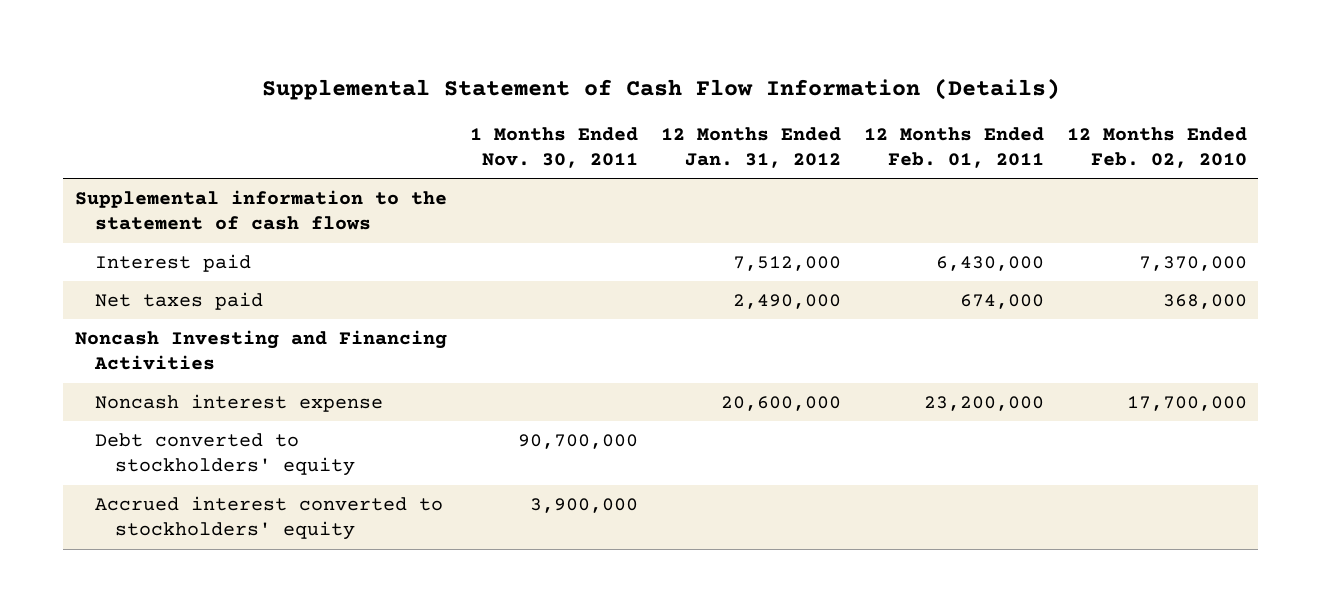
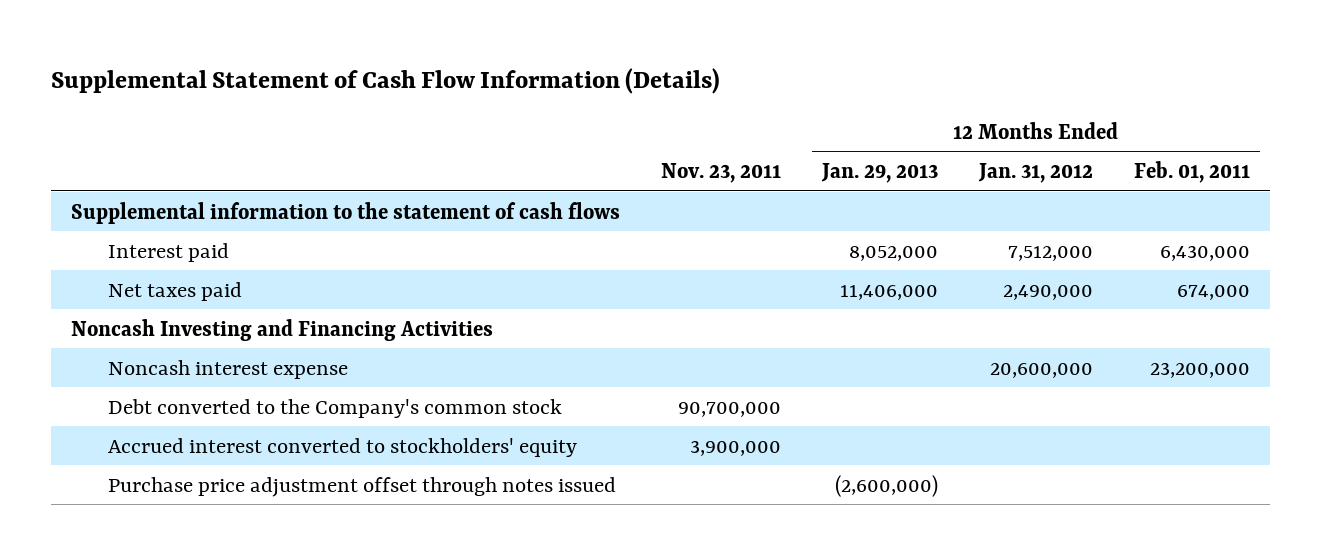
[469,126,638,169] 1 Months Ended Nov. 30, 2011 -> none
[1066,126,1247,169] 12 Months Ended Feb. 02, 2010 -> none
none -> [661,163,782,184] Nov. 23, 2011
none -> [821,163,939,184] Jan. 29, 2013
[94,433,355,477] Debt converted to stockholders' equity -> [108,398,563,418] Debt converted to the Company's common stock
none -> [108,476,617,497] Purchase price adjustment offset through notes issued

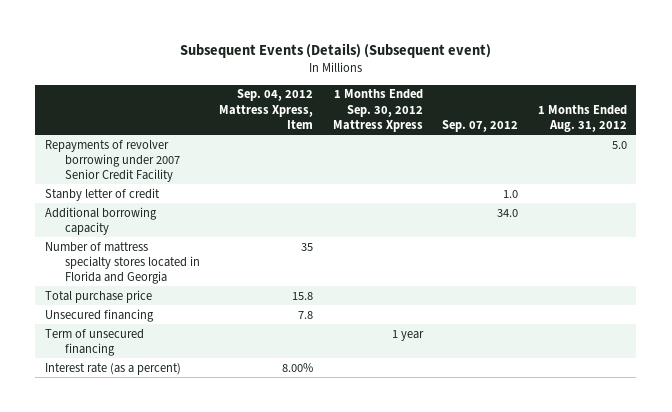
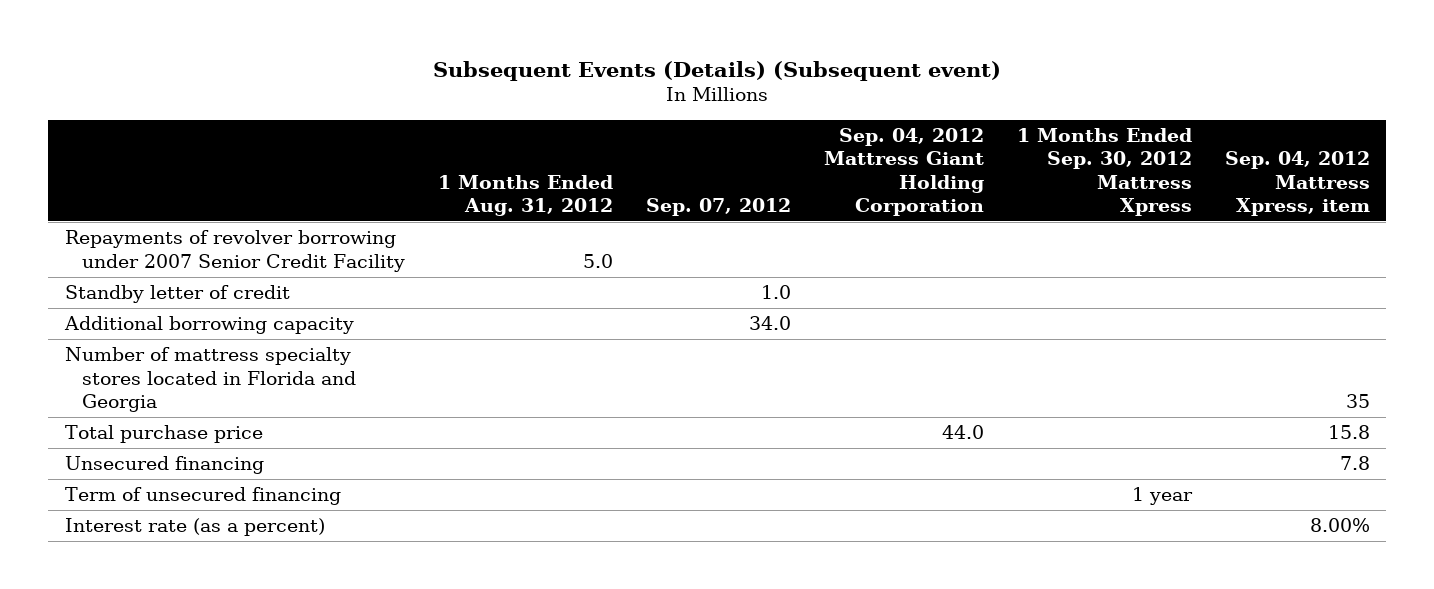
[219,89,314,129] Sep. 04, 2012 Mattress Xpress, Item -> none
none -> [823,128,984,216] Sep. 04, 2012 Mattress Giant Holding Corporation
none -> [1224,151,1370,216] Sep. 04, 2012 Mattress Xpress, item
[45,187,161,201] Stanby letter of credit -> [64,285,290,304] Standby letter of credit

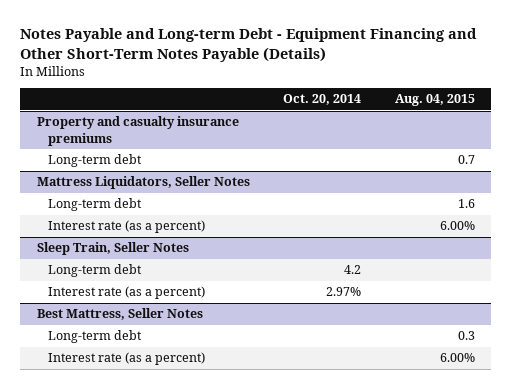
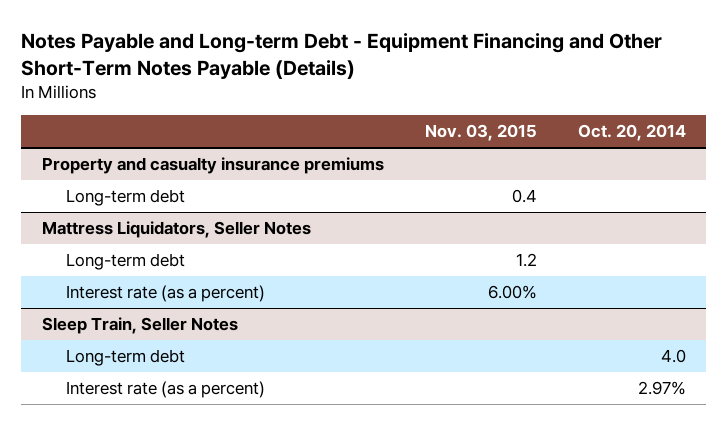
[394,94,475,107] Aug. 04, 2015 -> none
none -> [424,124,537,142] Nov. 03, 2015
[344,265,362,275] 4.2 -> [660,349,686,364] 4.0
[36,308,203,321] Best Mattress, Seller Notes -> none
[48,330,143,344] Long-term debt -> none
[48,352,206,366] Interest rate (as a percent) -> none

